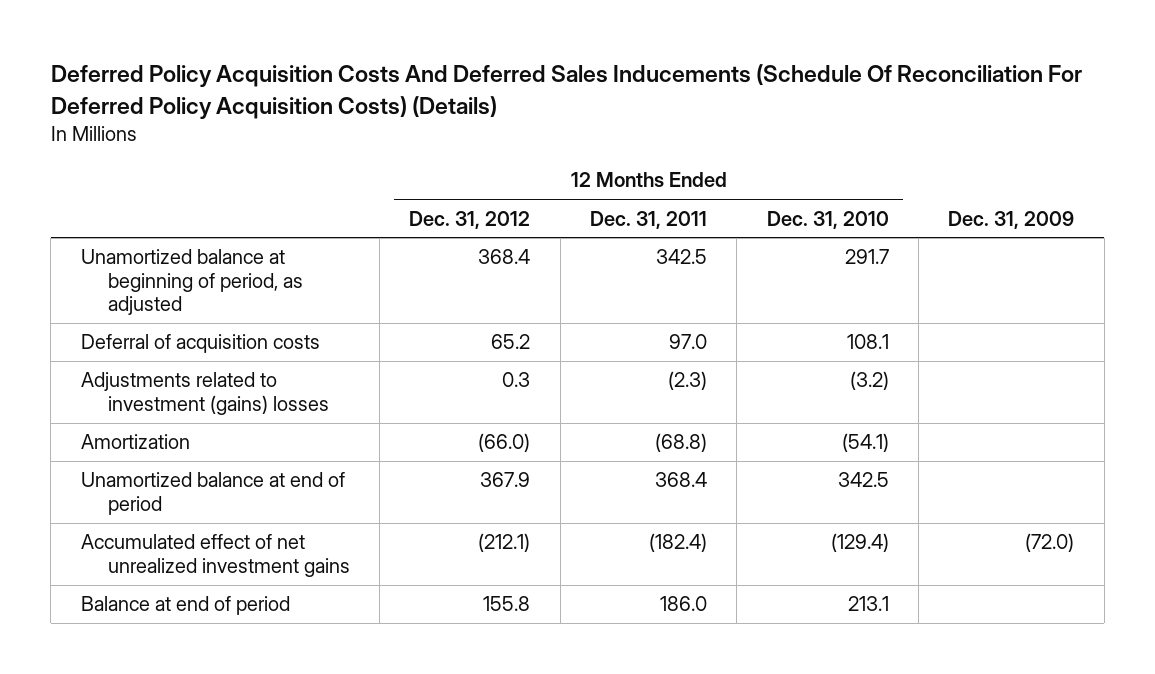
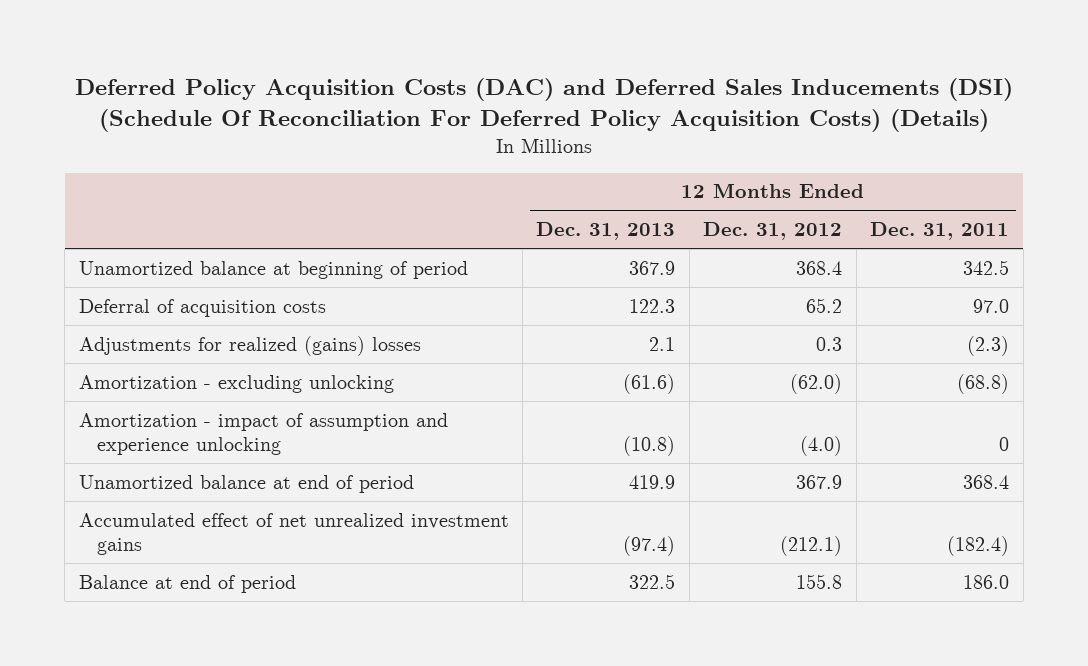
[50,64,1082,119] Deferred Policy Acquisition Costs And Deferred Sales Inducements (Schedule Of Reconciliation For Deferred Policy Acquisition Costs) (Details) -> [74,78,1013,133] Deferred Policy Acquisition Costs (DAC) and Deferred Sales Inducements (DSI) (Schedule Of Reconciliation For Deferred Policy Acquisition Costs) (Details)
[766,210,889,229] Dec. 31, 2010 -> none
[948,210,1075,229] Dec. 31, 2009 -> none
none -> [536,222,676,241] Dec. 31, 2013
[80,249,303,316] Unamortized balance at beginning of period, as adjusted -> [78,260,468,279] Unamortized balance at beginning of period
[80,434,190,450] Amortization -> none
[80,372,329,415] Adjustments related to investment (gains) losses -> [78,335,421,356] Adjustments for realized (gains) losses
none -> [78,374,394,393] Amortization - excluding unlocking
none -> [78,412,448,456] Amortization - impact of assumption and experience unlocking

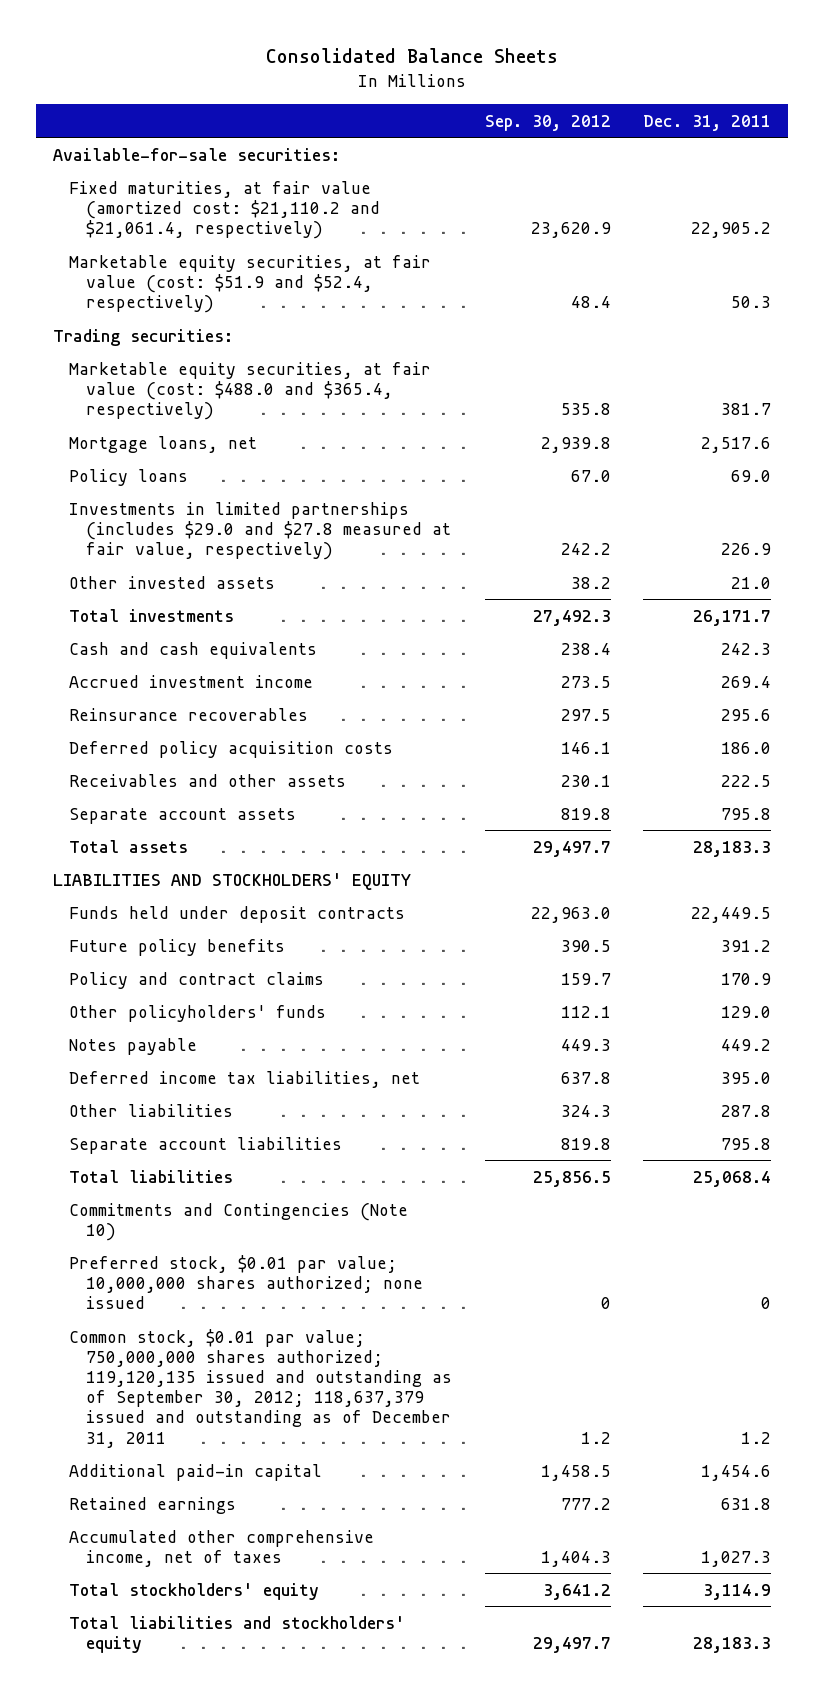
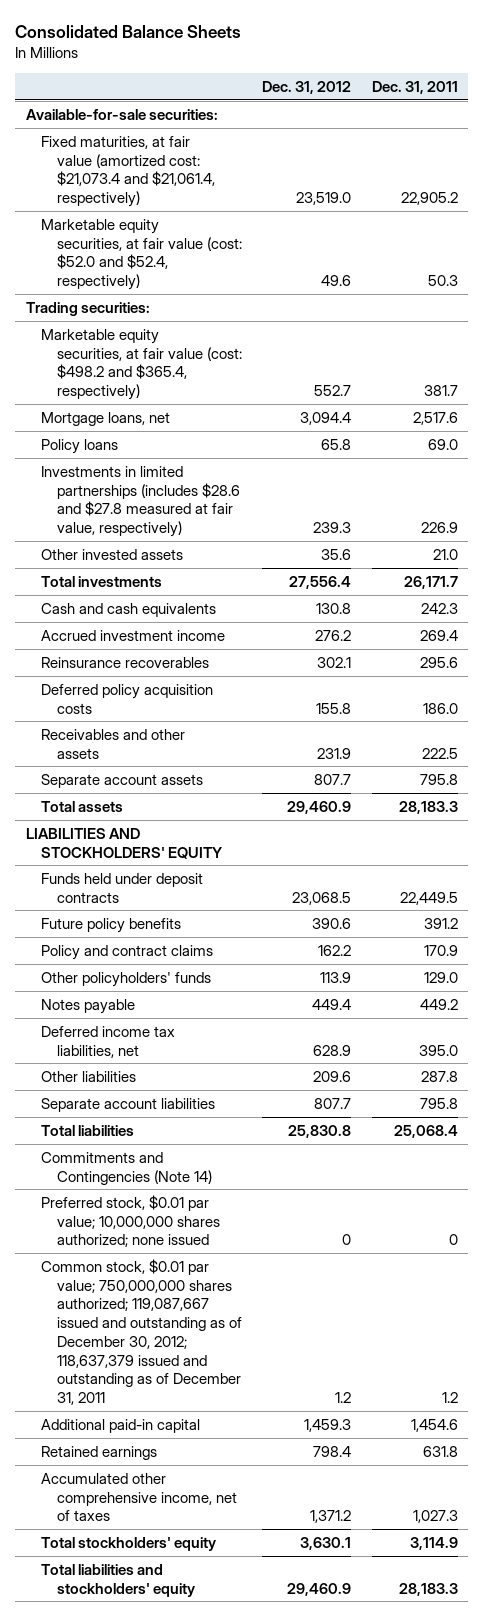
[484,114,611,131] Sep. 30, 2012 -> none
none -> [262,81,352,95] Dec. 31, 2012
[69,180,381,240] Fixed maturities, at fair value (amortized cost: $21,110.2 and $21,061.4, respectively) -> [41,135,215,208] Fixed maturities, at fair value (amortized cost: $21,073.4 and $21,061.4, respectively)
[69,254,432,314] Marketable equity securities, at fair value (cost: $51.9 and $52.4, respectively) -> [41,218,242,291] Marketable equity securities, at fair value (cost: $52.0 and $52.4, respectively)
[69,361,432,421] Marketable equity securities, at fair value (cost: $488.0 and $365.4, respectively) -> [41,328,242,401] Marketable equity securities, at fair value (cost: $498.2 and $365.4, respectively)
[69,501,452,561] Investments in limited partnerships (includes $29.0 and $27.8 measured at fair value, respectively) -> [41,465,240,538] Investments in limited partnerships (includes $28.6 and $27.8 measured at fair value, respectively)
[69,1202,409,1241] Commitments and Contingencies (Note 10) -> [41,1151,212,1185] Commitments and Contingencies (Note 14)
[69,1328,453,1448] Common stock, $0.01 par value; 750,000,000 shares authorized; 119,120,135 issued and outstanding as of September 30, 2012; 118,637,379 issued and outstanding as of December 31, 2011 -> [41,1258,242,1406] Common stock, $0.01 par value; 750,000,000 shares authorized; 119,087,667 issued and outstanding as of December 30, 2012; 118,637,379 issued and outstanding as of December 31, 2011

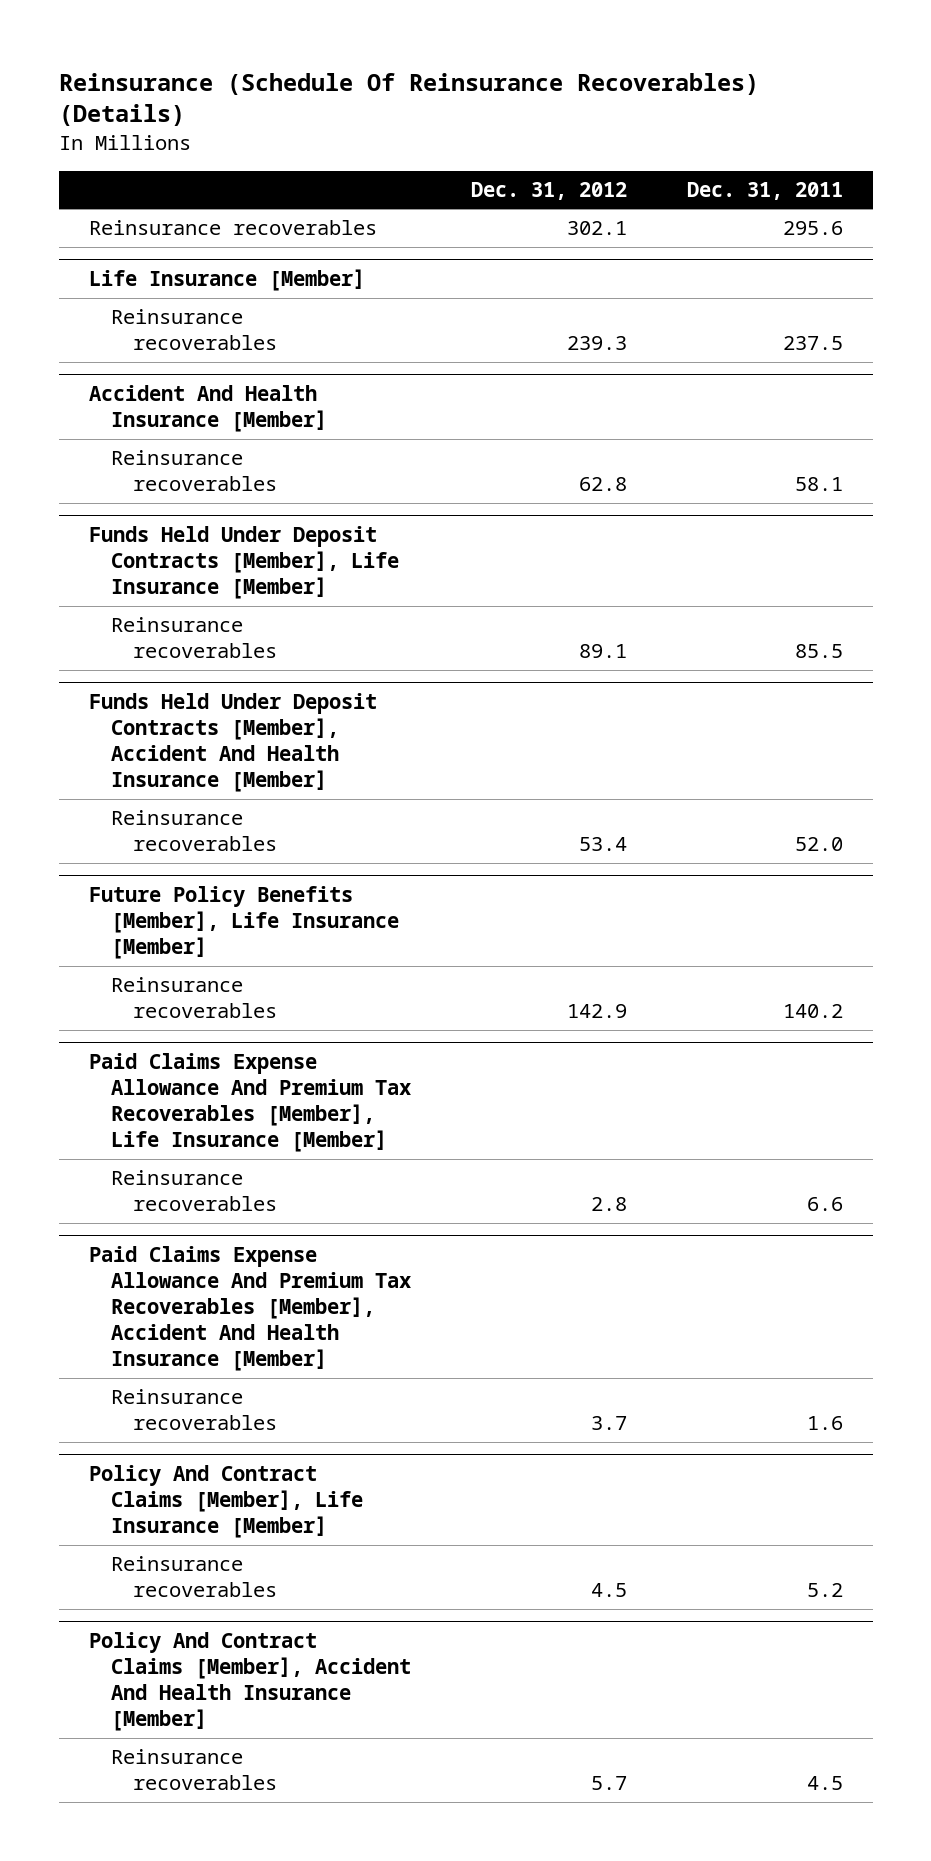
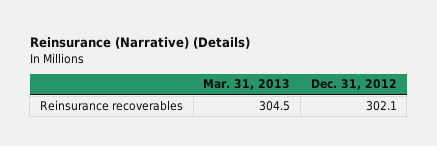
[58,72,759,127] Reinsurance (Schedule Of Reinsurance Recoverables) (Details) -> [29,37,250,50] Reinsurance (Narrative) (Details)
[686,181,843,200] Dec. 31, 2011 -> none
none -> [203,79,291,91] Mar. 31, 2013
[88,269,365,292] Life Insurance [Member] -> none
[110,309,277,351] Reinsurance recoverables -> none
[88,385,327,433] Accident And Health Insurance [Member] -> none
[110,450,277,492] Reinsurance recoverables -> none
[88,526,399,600] Funds Held Under Deposit Contracts [Member], Life Insurance [Member] -> none
[110,617,277,659] Reinsurance recoverables -> none
[88,693,377,793] Funds Held Under Deposit Contracts [Member], Accident And Health Insurance [Member] -> none
[110,810,277,852] Reinsurance recoverables -> none
[88,886,399,960] Future Policy Benefits [Member], Life Insurance [Member] -> none
[110,977,277,1019] Reinsurance recoverables -> none
[88,1053,411,1153] Paid Claims Expense Allowance And Premium Tax Recoverables [Member], Life Insurance [Member] -> none
[110,1170,277,1212] Reinsurance recoverables -> none
[88,1246,411,1372] Paid Claims Expense Allowance And Premium Tax Recoverables [Member], Accident And Health Insurance [Member] -> none
[110,1389,277,1431] Reinsurance recoverables -> none
[88,1465,363,1539] Policy And Contract Claims [Member], Life Insurance [Member] -> none
[110,1556,277,1598] Reinsurance recoverables -> none
[88,1632,411,1732] Policy And Contract Claims [Member], Accident And Health Insurance [Member] -> none
[110,1749,277,1791] Reinsurance recoverables -> none

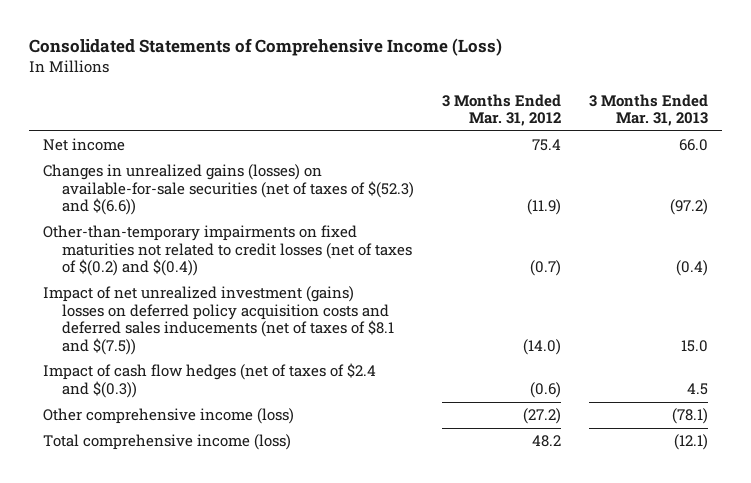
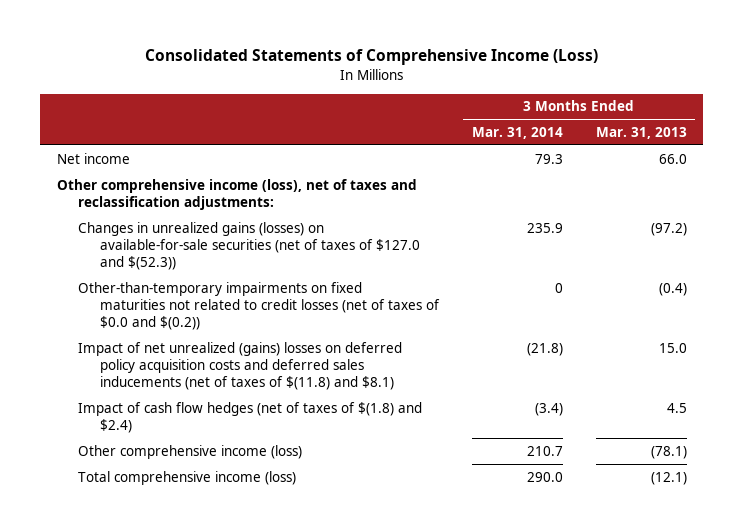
[442,93,562,127] 3 Months Ended Mar. 31, 2012 -> none
none -> [471,127,563,140] Mar. 31, 2014
none -> [56,178,417,210] Other comprehensive income (loss), net of taxes and reclassification adjustments:
[43,164,415,216] Changes in unrealized gains (losses) on available-for-sale securities (net of taxes of $(52.3) and $(6.6)) -> [78,221,420,271] Changes in unrealized gains (losses) on available-for-sale securities (net of taxes of $127.0 and $(52.3))
[43,225,413,277] Other-than-temporary impairments on fixed maturities not related to credit losses (net of taxes of $(0.2) and $(0.4)) -> [78,281,440,331] Other-than-temporary impairments on fixed maturities not related to credit losses (net of taxes of $0.0 and $(0.2))
[43,286,395,355] Impact of net unrealized investment (gains) losses on deferred policy acquisition costs and deferred sales inducements (net of taxes of $8.1 and $(7.5)) -> [78,341,403,391] Impact of net unrealized (gains) losses on deferred policy acquisition costs and deferred sales inducements (net of taxes of $(11.8) and $8.1)
[43,363,377,398] Impact of cash flow hedges (net of taxes of $2.4 and $(0.3)) -> [78,401,423,433] Impact of cash flow hedges (net of taxes of $(1.8) and $2.4)

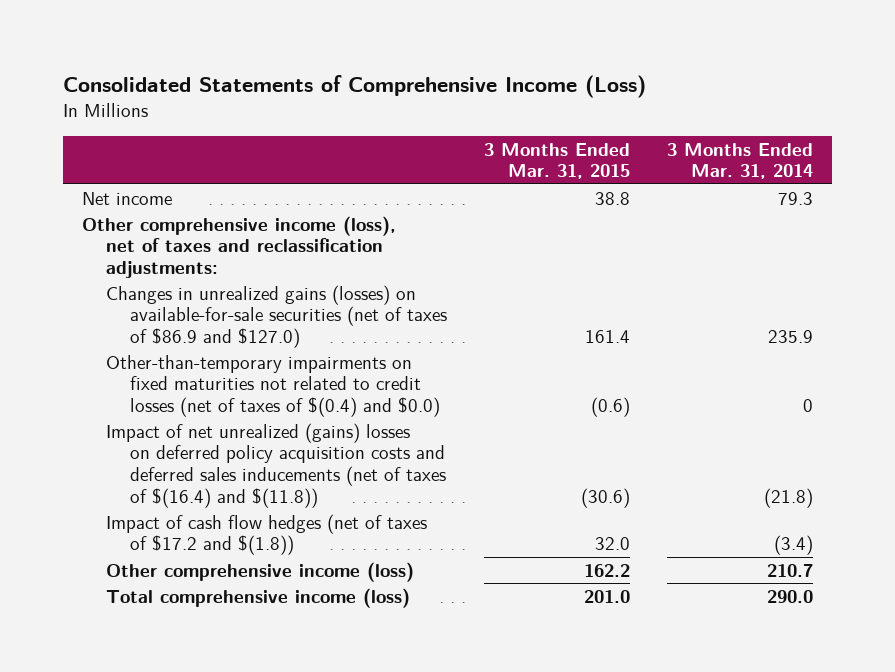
[595,127,687,140] Mar. 31, 2013 -> none
none -> [484,142,631,180] 3 Months Ended Mar. 31, 2015
[78,221,420,271] Changes in unrealized gains (losses) on available-for-sale securities (net of taxes of $127.0 and $(52.3)) -> [105,284,447,348] Changes in unrealized gains (losses) on available-for-sale securities (net of taxes of $86.9 and $127.0)
[78,281,440,331] Other-than-temporary impairments on fixed maturities not related to credit losses (net of taxes of $0.0 and $(0.2)) -> [105,354,440,417] Other-than-temporary impairments on fixed maturities not related to credit losses (net of taxes of $(0.4) and $0.0)
[78,341,403,391] Impact of net unrealized (gains) losses on deferred policy acquisition costs and deferred sales inducements (net of taxes of $(11.8) and $8.1) -> [105,422,446,508] Impact of net unrealized (gains) losses on deferred policy acquisition costs and deferred sales inducements (net of taxes of $(16.4) and $(11.8))
[78,401,423,433] Impact of cash flow hedges (net of taxes of $(1.8) and $2.4) -> [105,513,427,556] Impact of cash flow hedges (net of taxes of $17.2 and $(1.8))

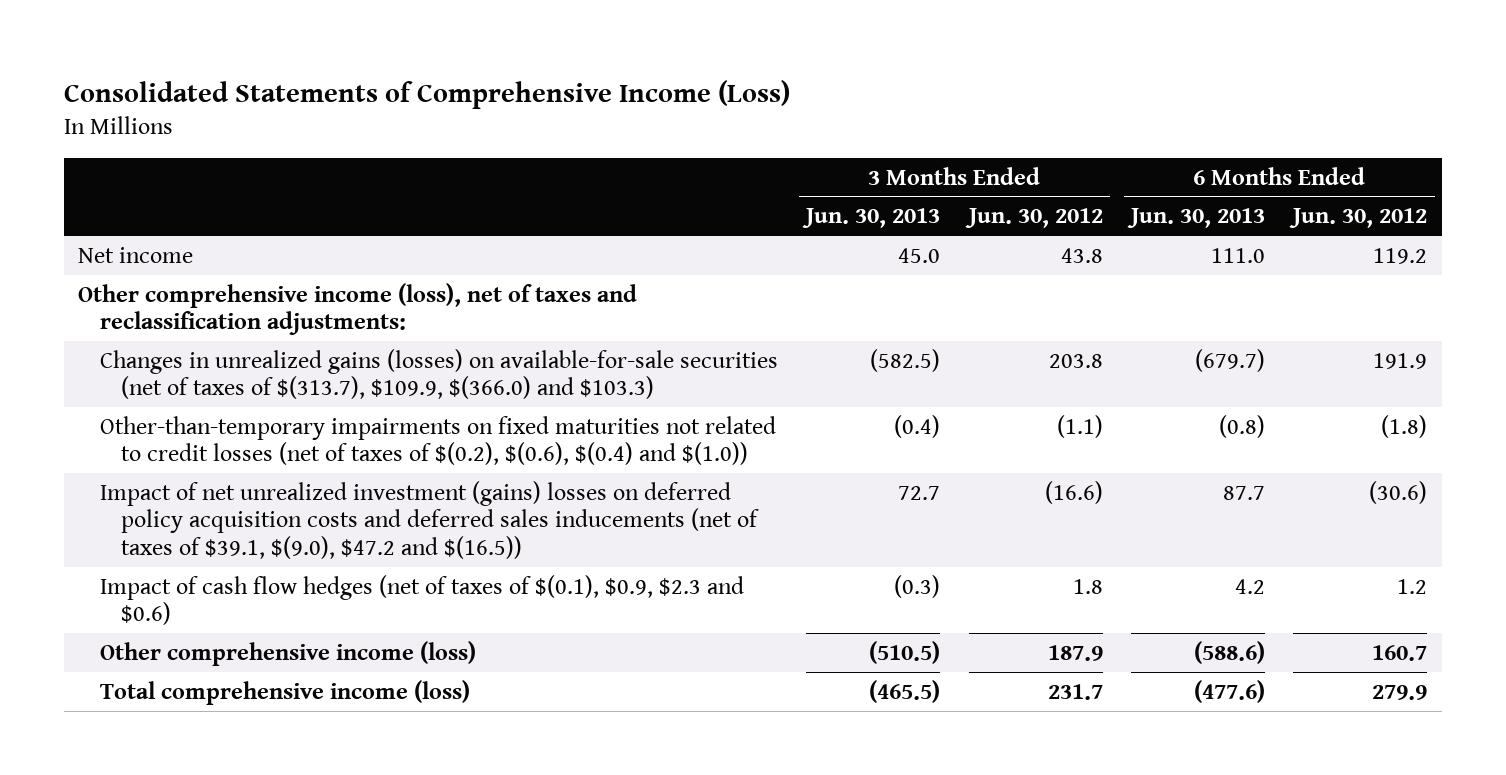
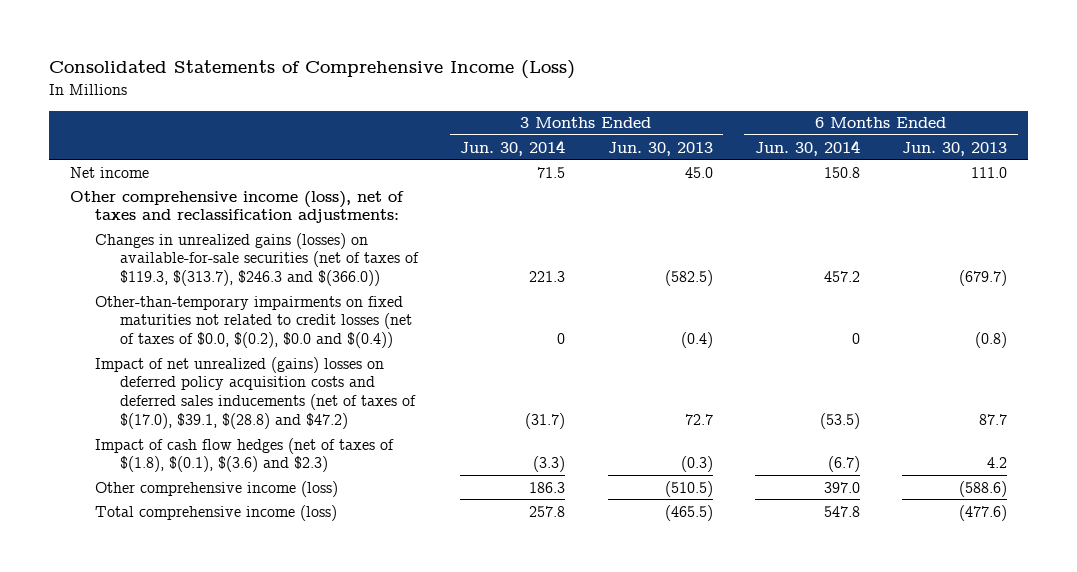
[964,208,1103,229] Jun. 30, 2012 -> none
[1289,208,1428,229] Jun. 30, 2012 -> none
none -> [460,139,566,156] Jun. 30, 2014
none -> [754,139,860,156] Jun. 30, 2014
[99,348,778,400] Changes in unrealized gains (losses) on available-for-sale securities (net of taxes of $(313.7), $109.9, $(366.0) and $103.3) -> [95,232,420,287] Changes in unrealized gains (losses) on available-for-sale securities (net of taxes of $119.3, $(313.7), $246.3 and $(366.0))
[99,415,776,466] Other-than-temporary impairments on fixed maturities not related to credit losses (net of taxes of $(0.2), $(0.6), $(0.4) and $(1.0)) -> [95,295,413,349] Other-than-temporary impairments on fixed maturities not related to credit losses (net of taxes of $0.0, $(0.2), $0.0 and $(0.4))
[99,480,759,560] Impact of net unrealized investment (gains) losses on deferred policy acquisition costs and deferred sales inducements (net of taxes of $39.1, $(9.0), $47.2 and $(16.5)) -> [95,356,417,430] Impact of net unrealized (gains) losses on deferred policy acquisition costs and deferred sales inducements (net of taxes of $(17.0), $39.1, $(28.8) and $47.2)
[99,574,744,626] Impact of cash flow hedges (net of taxes of $(0.1), $0.9, $2.3 and $0.6) -> [95,437,395,473] Impact of cash flow hedges (net of taxes of $(1.8), $(0.1), $(3.6) and $2.3)

